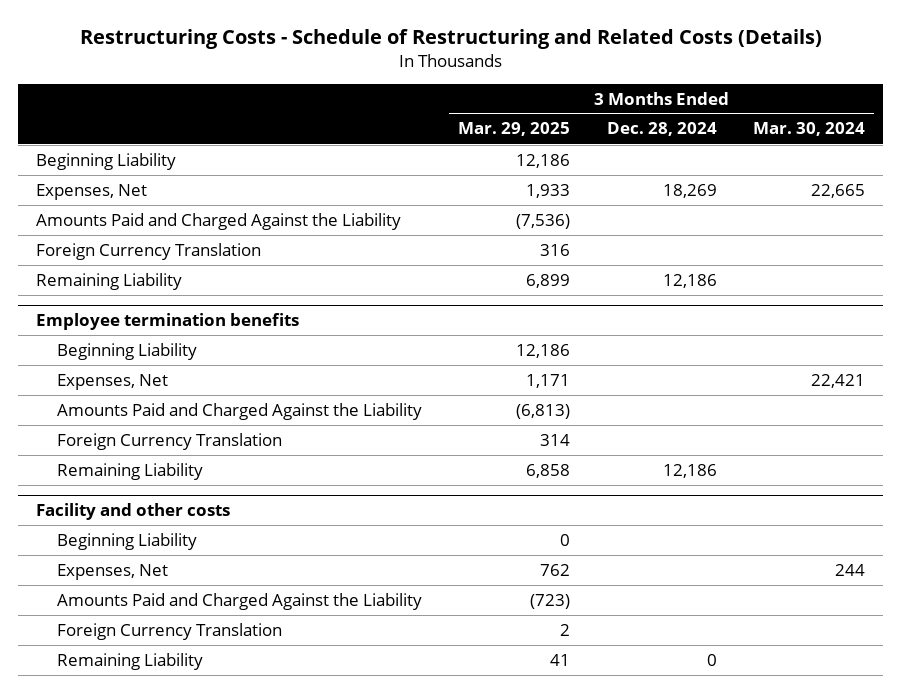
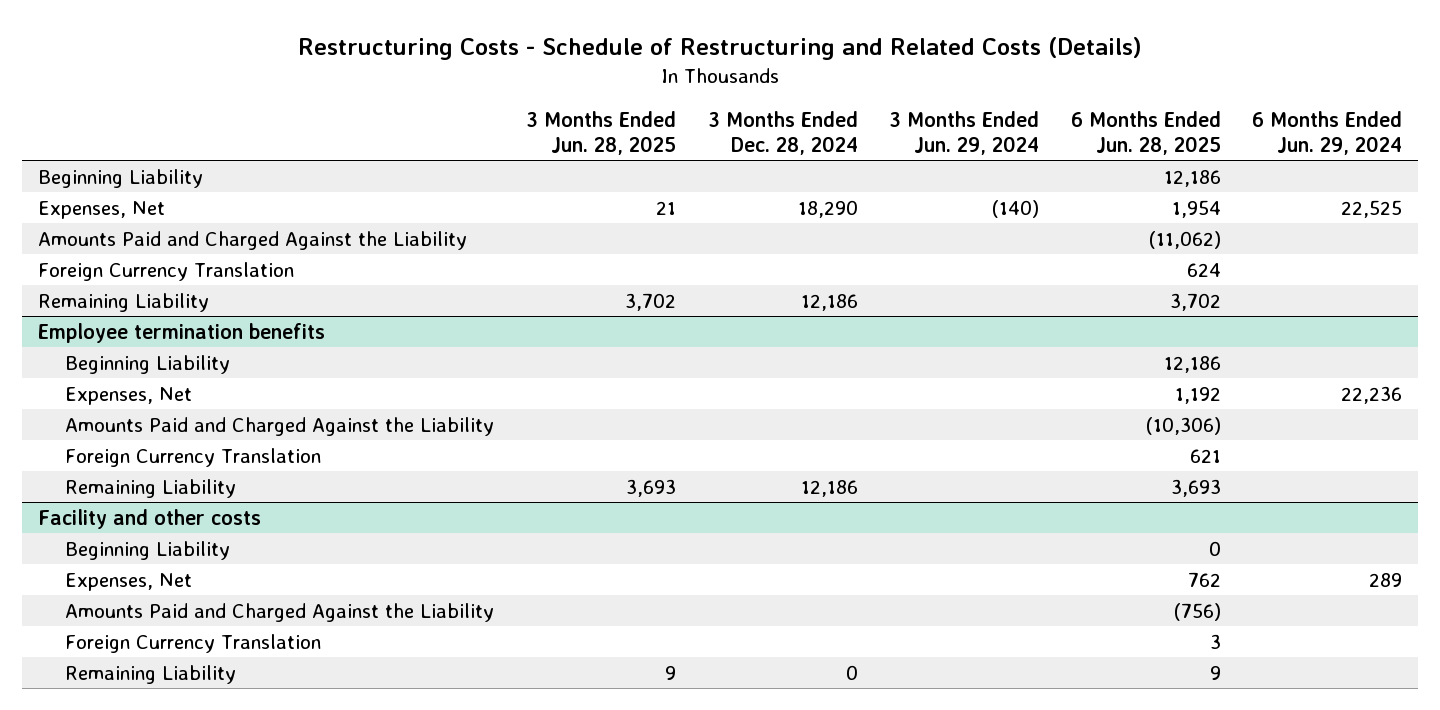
[458,122,571,137] Mar. 29, 2025 -> none
[753,122,866,137] Mar. 30, 2024 -> none
none -> [525,111,676,155] 3 Months Ended Jun. 28, 2025
none -> [889,111,1040,155] 3 Months Ended Jun. 29, 2024
none -> [1070,111,1221,155] 6 Months Ended Jun. 28, 2025
none -> [1252,111,1403,155] 6 Months Ended Jun. 29, 2024
[662,183,717,198] 18,269 -> [797,199,858,218] 18,290

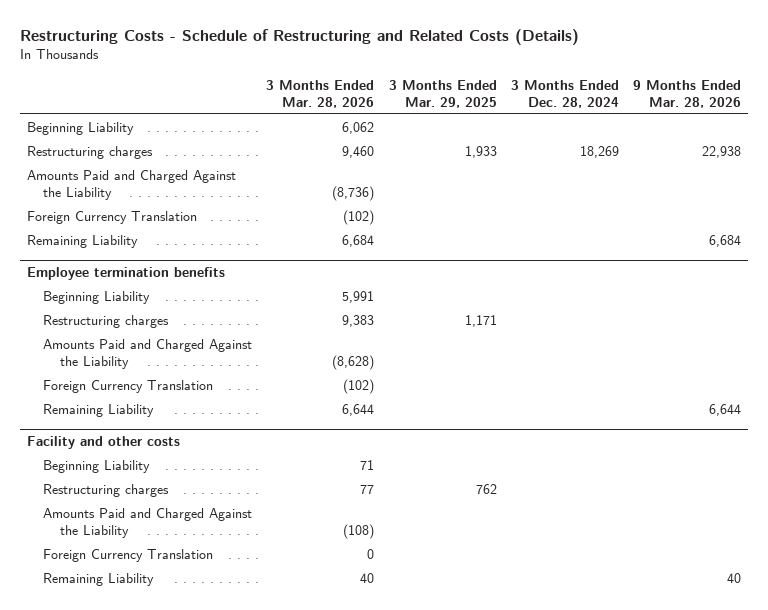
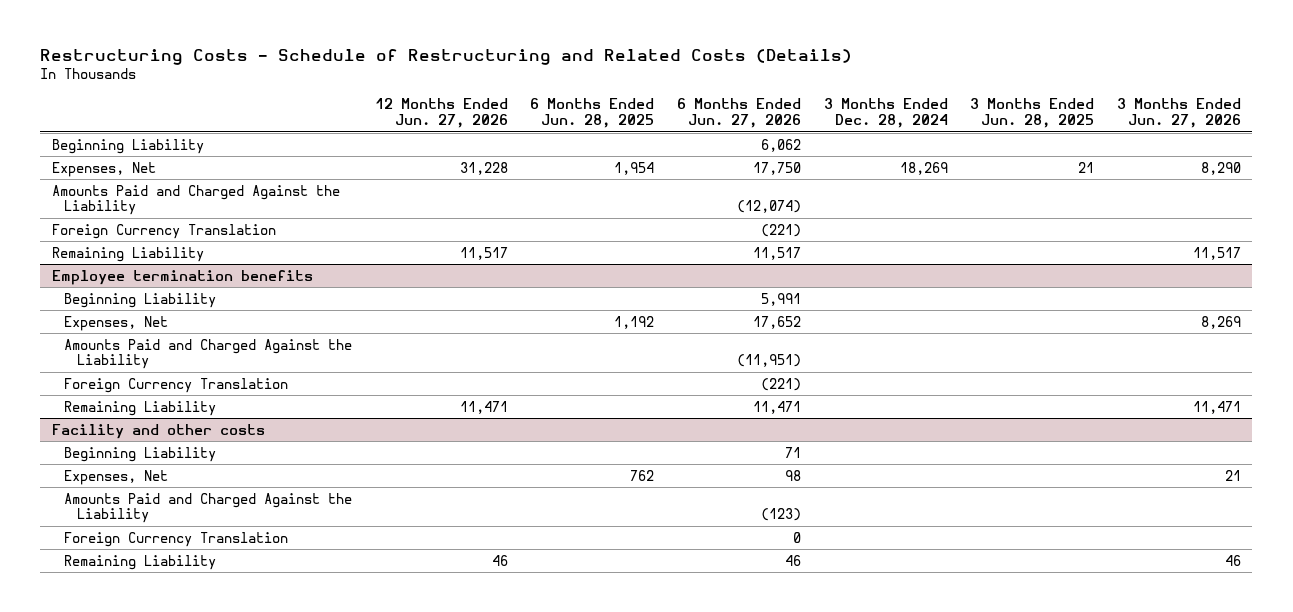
[266,79,375,108] 3 Months Ended Mar. 28, 2026 -> none
[388,79,497,108] 3 Months Ended Mar. 29, 2025 -> none
[632,79,741,108] 9 Months Ended Mar. 28, 2026 -> none
none -> [374,98,508,129] 12 Months Ended Jun. 27, 2026
none -> [530,98,655,129] 6 Months Ended Jun. 28, 2025
none -> [677,98,802,129] 6 Months Ended Jun. 27, 2026
none -> [970,98,1095,129] 3 Months Ended Jun. 28, 2025
none -> [1116,98,1241,129] 3 Months Ended Jun. 27, 2026
[26,145,153,159] Restructuring charges -> [51,161,156,177] Expenses, Net
[43,314,170,328] Restructuring charges -> [64,315,169,331] Expenses, Net
[43,483,170,497] Restructuring charges -> [64,469,169,485] Expenses, Net

